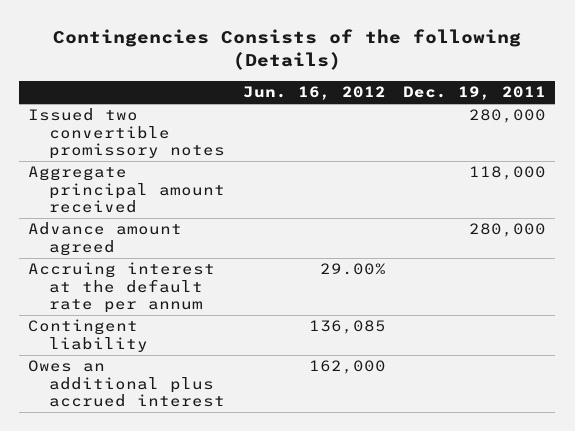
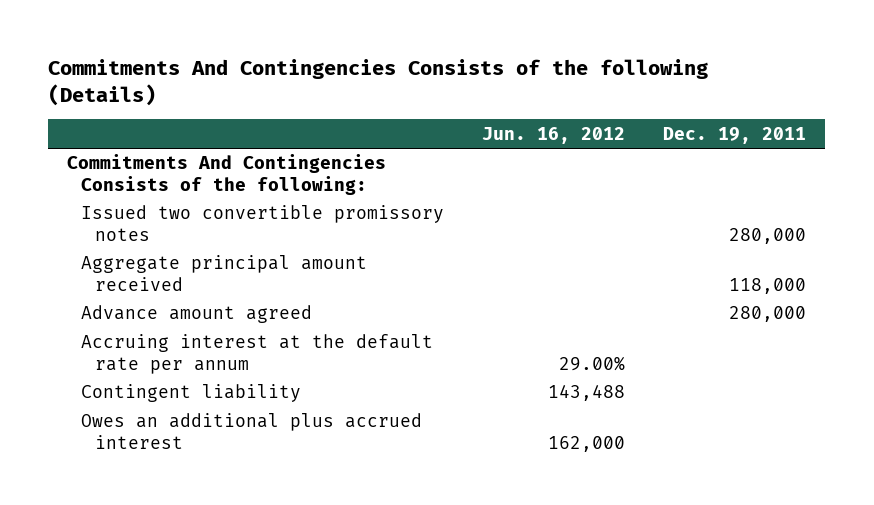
[53,28,522,71] Contingencies Consists of the following (Details) -> [48,59,709,107] Commitments And Contingencies Consists of the following (Details)
none -> [67,154,387,195] Commitments And Contingencies Consists of the following:
[308,320,386,335] 136,085 -> [548,384,626,402] 143,488

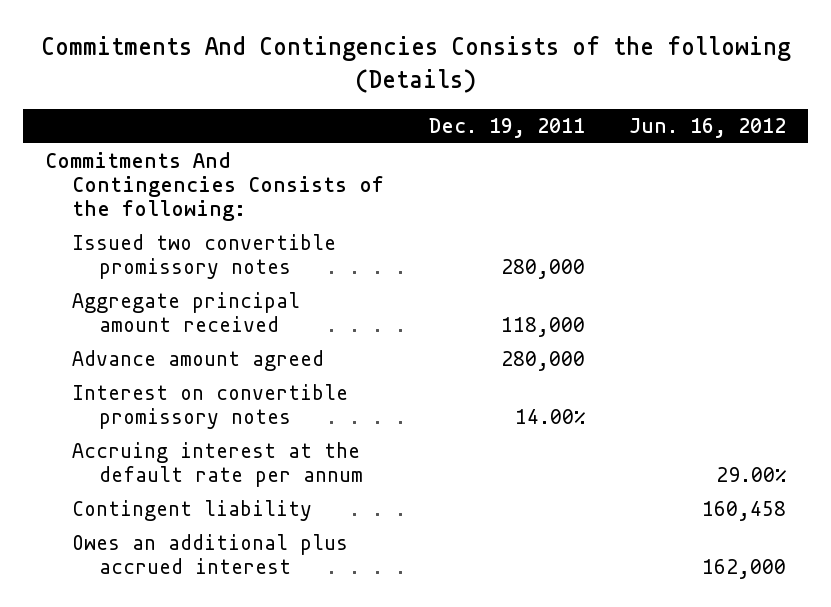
none -> [72,384,349,430] Interest on convertible promissory notes
[548,384,626,402] 143,488 -> [701,501,786,522] 160,458

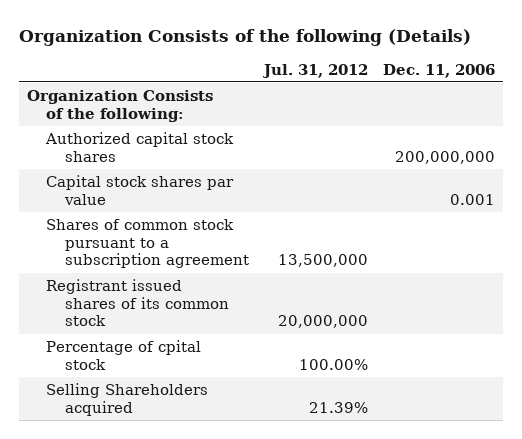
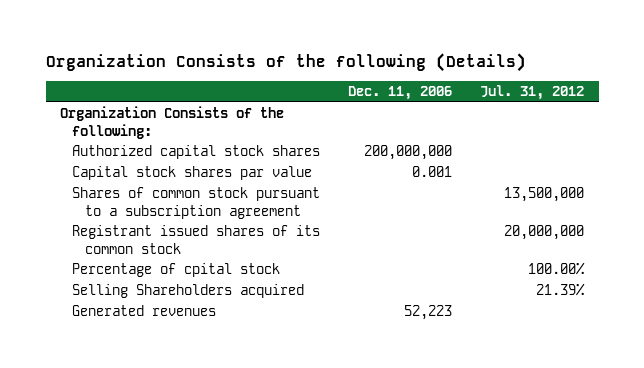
none -> [72,305,217,317] Generated revenues

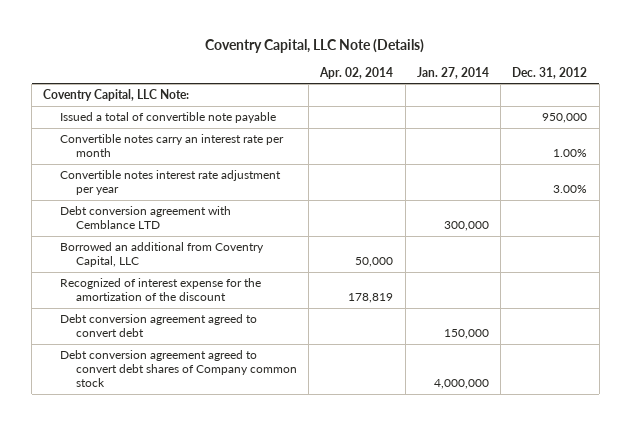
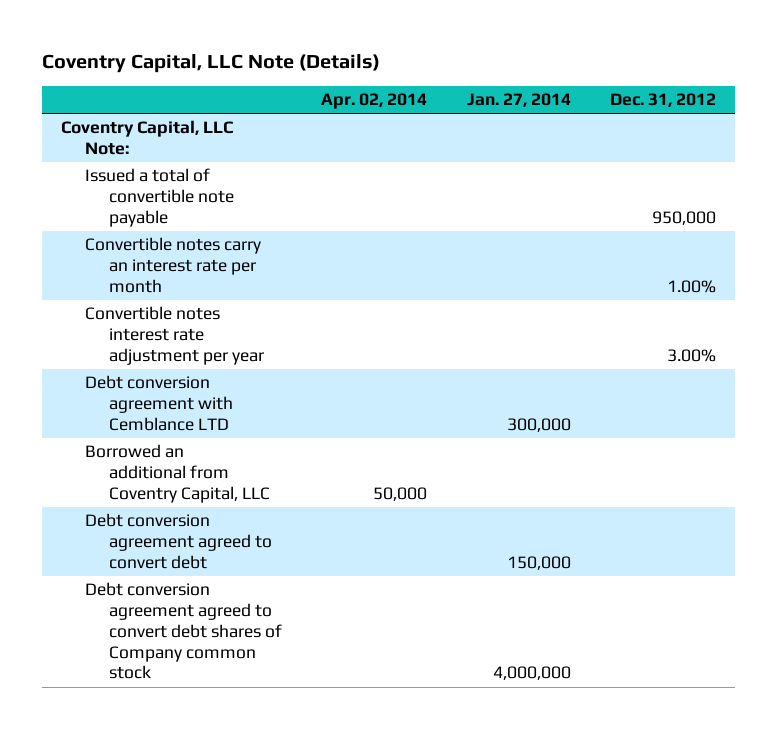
[59,278,261,302] Recognized of interest expense for the amortization of the discount -> none

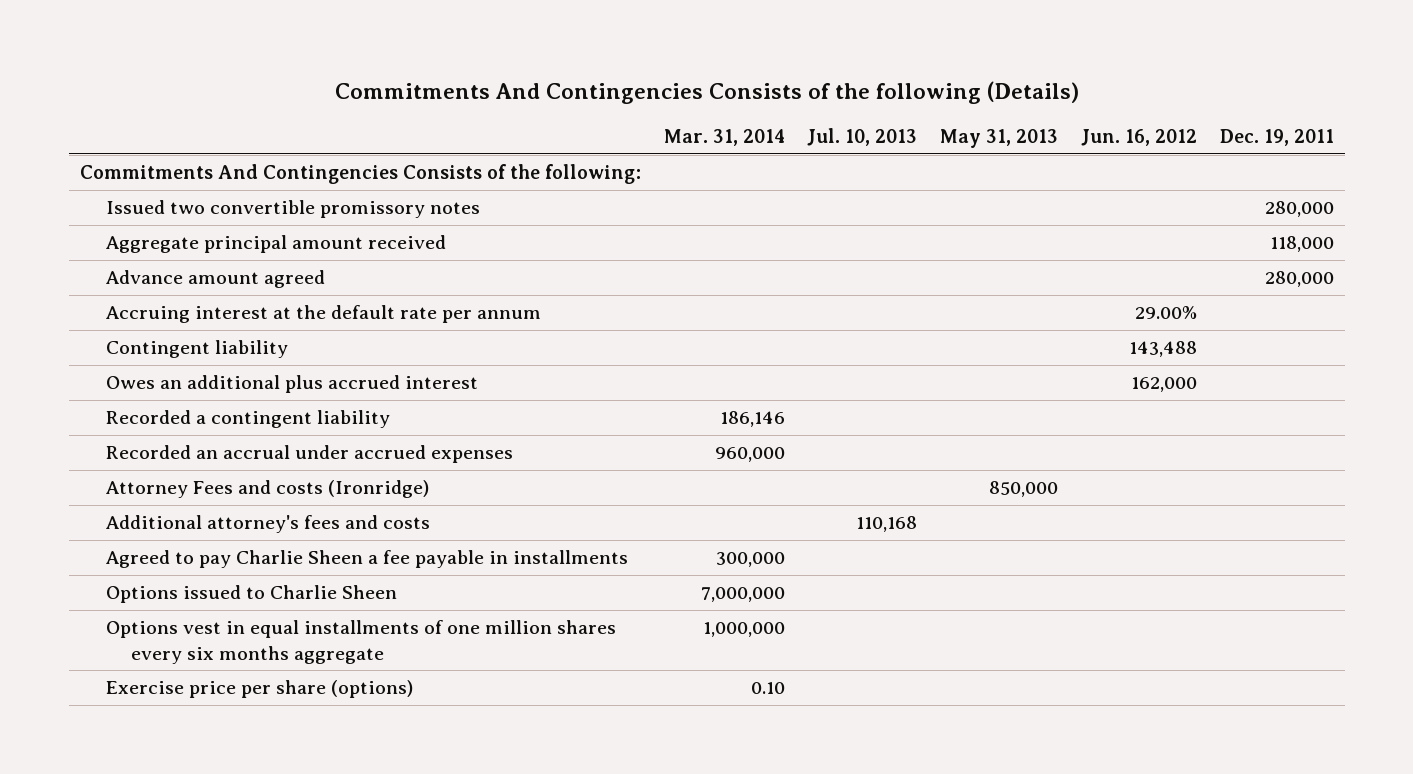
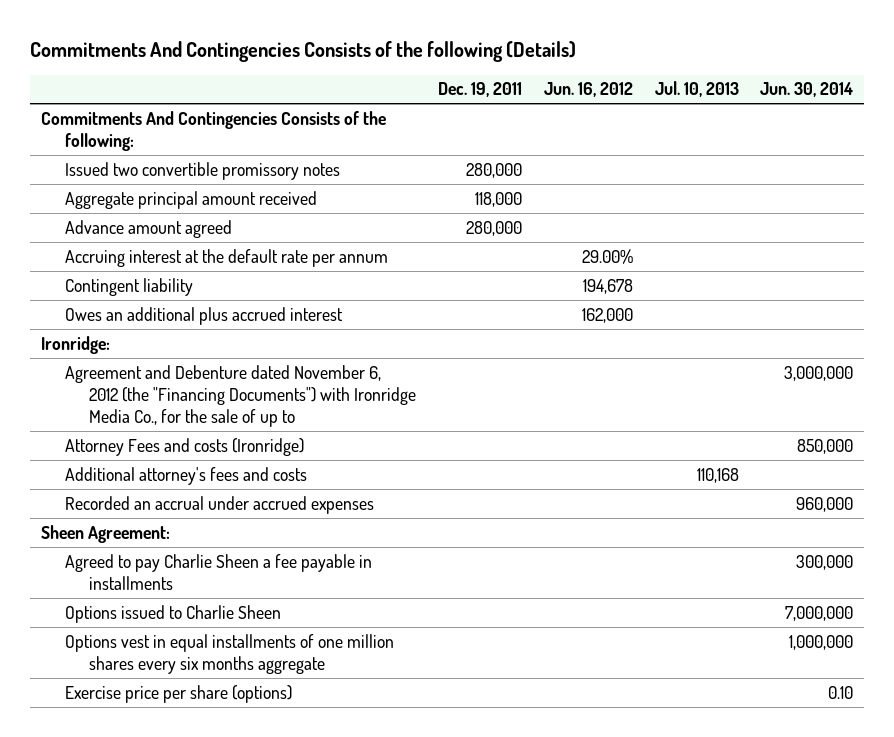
[663,129,785,147] Mar. 31, 2014 -> none
[940,129,1059,149] May 31, 2013 -> none
none -> [760,82,854,98] Jun. 30, 2014
[1128,341,1197,358] 143,488 -> [582,278,633,294] 194,678
[105,410,390,429] Recorded a contingent liability -> none
none -> [40,335,110,354] Ironridge:
none -> [65,364,417,427] Agreement and Debenture dated November 6, 2012 (the "Financing Documents") with Ironridge Media Co., for the sale of up to
[105,445,513,464] Recorded an accrual under accrued expenses -> [65,495,375,514] Recorded an accrual under accrued expenses
none -> [40,524,170,543] Sheen Agreement:

